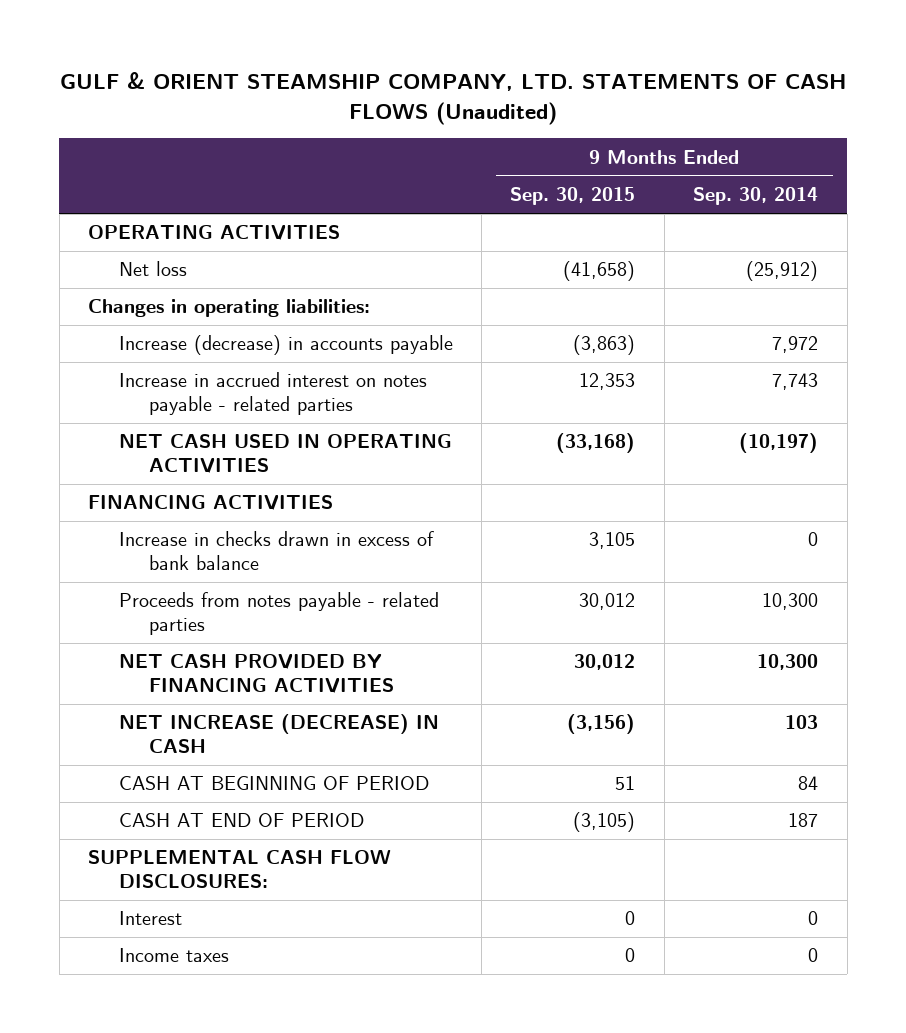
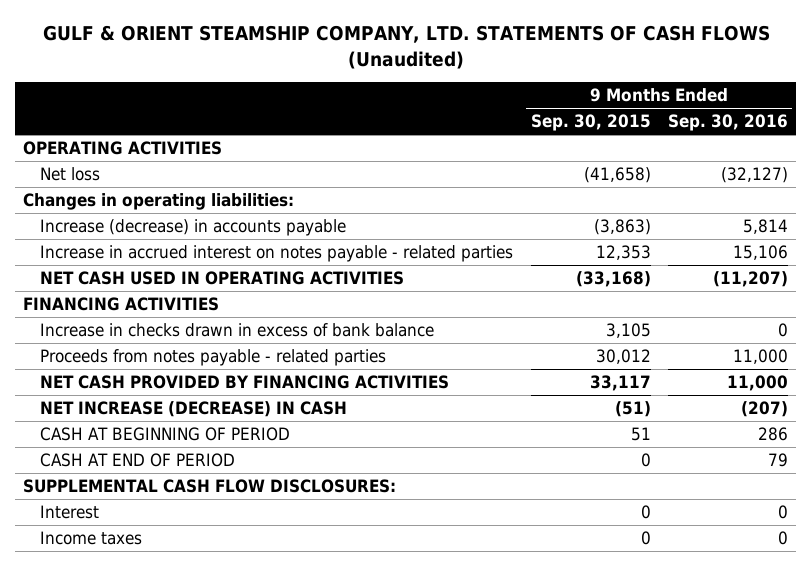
[693,187,819,206] Sep. 30, 2014 -> none
none -> [667,114,788,132] Sep. 30, 2016
[574,654,636,671] 30,012 -> [589,375,651,392] 33,117
[567,714,636,735] (3,156) -> [614,401,651,418] (51)
[573,812,636,833] (3,105) -> [640,453,651,468] 0

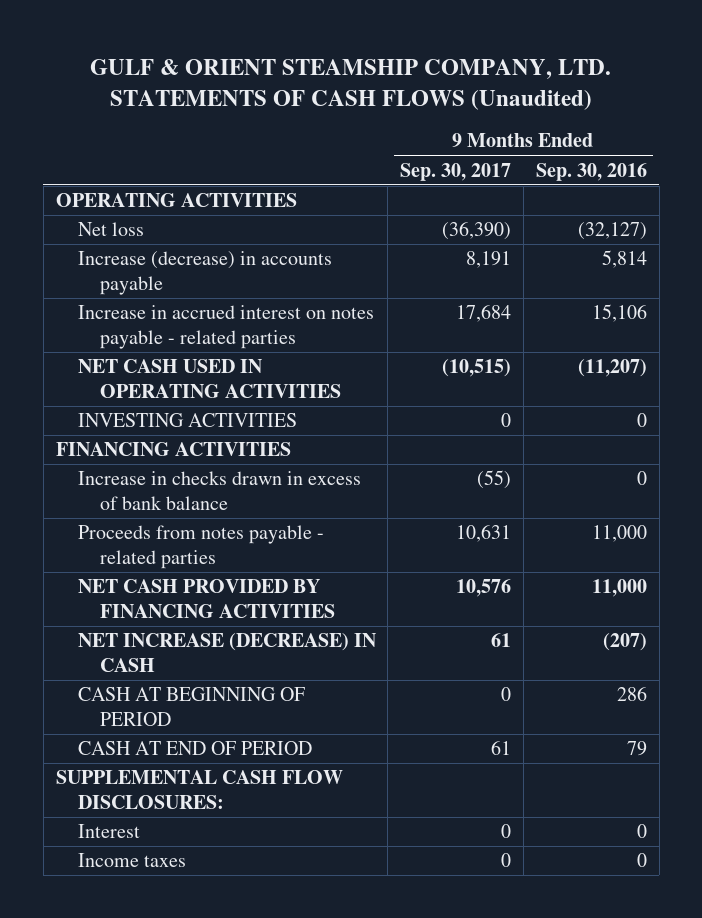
[530,114,651,132] Sep. 30, 2015 -> none
none -> [400,162,512,181] Sep. 30, 2017
[23,193,295,211] Changes in operating liabilities: -> none
none -> [77,413,297,428] INVESTING ACTIVITIES

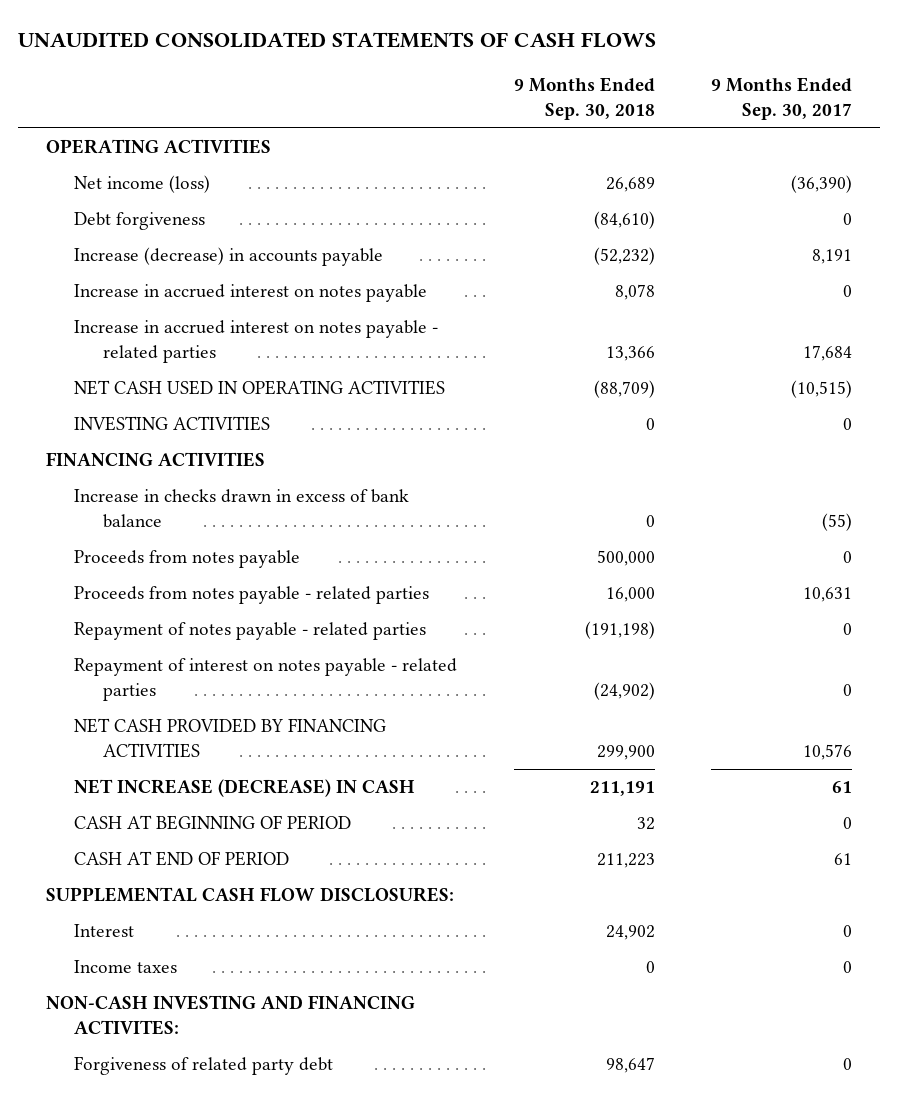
[90,58,612,110] GULF & ORIENT STEAMSHIP COMPANY, LTD. STATEMENTS OF CASH FLOWS (Unaudited) -> [17,32,656,49] UNAUDITED CONSOLIDATED STATEMENTS OF CASH FLOWS
[535,162,647,181] Sep. 30, 2016 -> none
none -> [513,76,655,120] 9 Months Ended Sep. 30, 2018
[77,222,144,237] Net loss -> [74,175,211,194] Net income (loss)
none -> [74,212,206,231] Debt forgiveness
none -> [74,284,428,303] Increase in accrued interest on notes payable
none -> [74,550,301,569] Proceeds from notes payable
none -> [74,622,427,641] Repayment of notes payable - related parties
none -> [74,658,458,702] Repayment of interest on notes payable - related parties
none -> [45,995,415,1036] NON-CASH INVESTING AND FINANCING ACTIVITES:
none -> [74,1056,334,1076] Forgiveness of related party debt

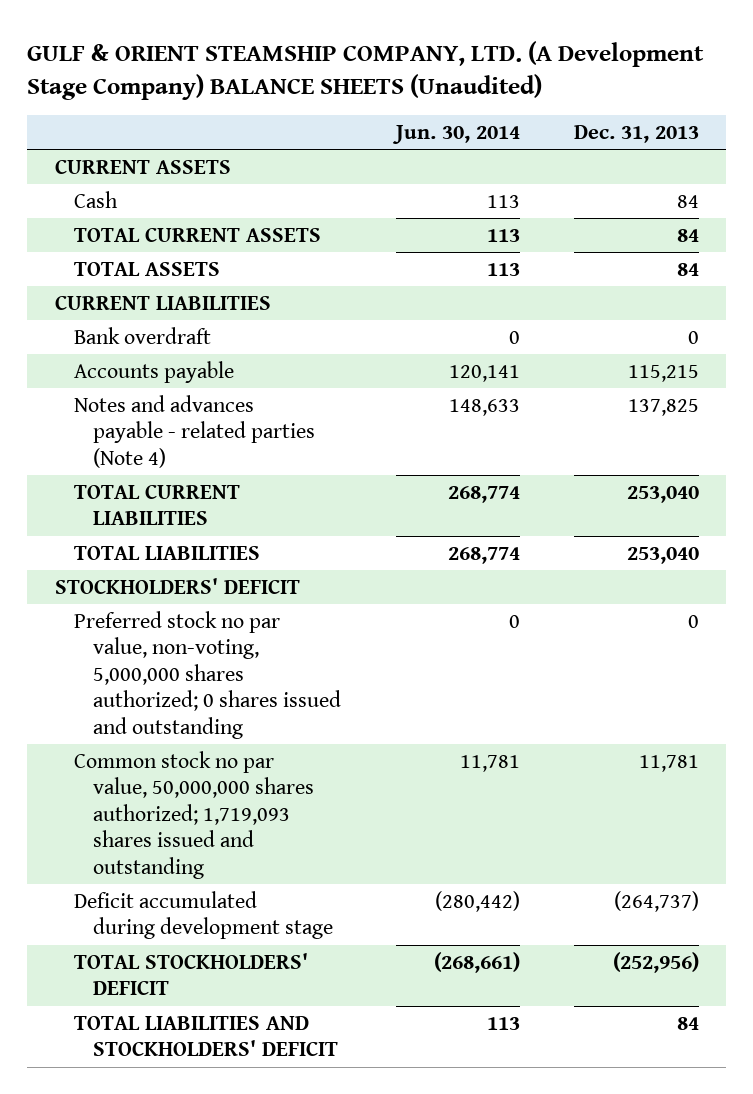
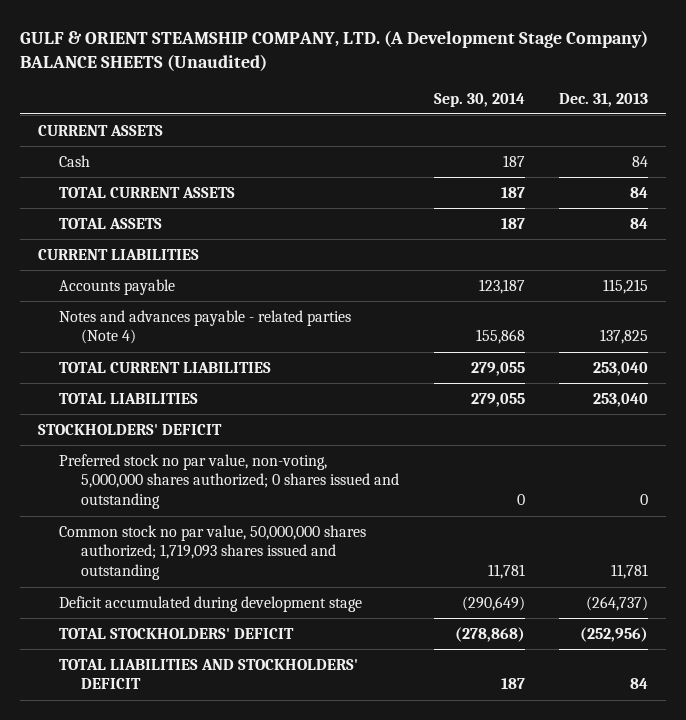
[391,124,520,144] Jun. 30, 2014 -> none
none -> [433,92,525,107] Sep. 30, 2014
[73,326,211,344] Bank overdraft -> none

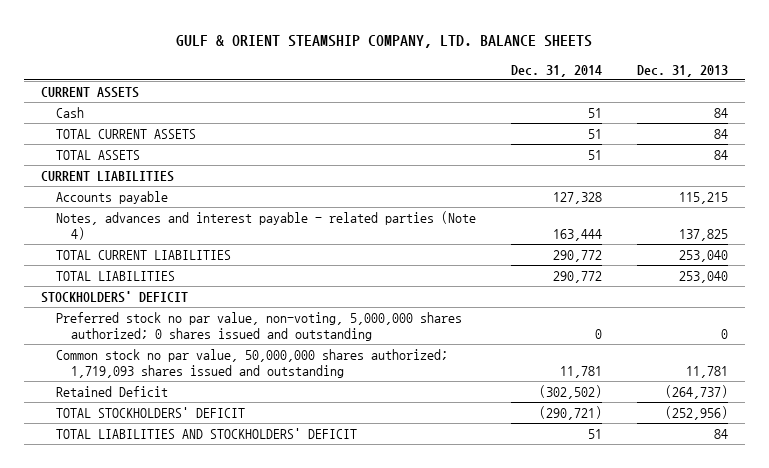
[20,29,649,71] GULF & ORIENT STEAMSHIP COMPANY, LTD. (A Development Stage Company) BALANCE SHEETS (Unaudited) -> [176,34,593,49] GULF & ORIENT STEAMSHIP COMPANY, LTD. BALANCE SHEETS
[433,92,525,107] Sep. 30, 2014 -> none
none -> [510,64,602,77] Dec. 31, 2014
[59,309,352,345] Notes and advances payable - related parties (Note 4) -> [55,210,476,241] Notes, advances and interest payable - related parties (Note 4)
[59,595,363,612] Deficit accumulated during development stage -> [55,385,168,397] Retained Deficit

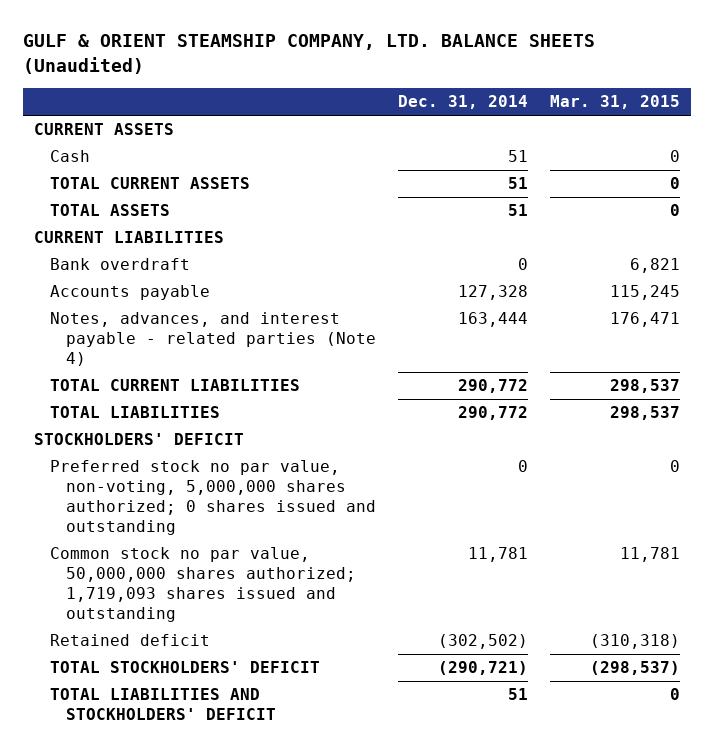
[176,34,593,49] GULF & ORIENT STEAMSHIP COMPANY, LTD. BALANCE SHEETS -> [22,34,595,75] GULF & ORIENT STEAMSHIP COMPANY, LTD. BALANCE SHEETS (Unaudited)
[636,64,728,77] Dec. 31, 2013 -> none
none -> [550,95,681,110] Mar. 31, 2015
none -> [49,258,190,271] Bank overdraft
[55,210,476,241] Notes, advances and interest payable - related parties (Note 4) -> [49,312,377,367] Notes, advances, and interest payable - related parties (Note 4)
[55,385,168,397] Retained Deficit -> [49,634,210,647] Retained deficit

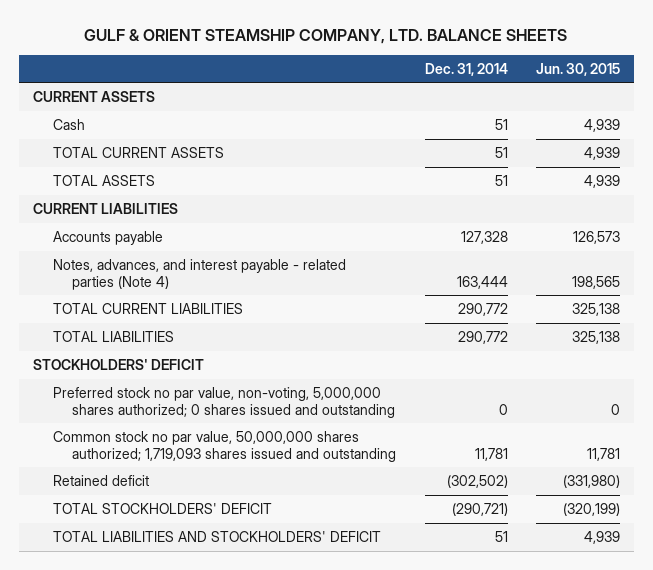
[22,34,595,75] GULF & ORIENT STEAMSHIP COMPANY, LTD. BALANCE SHEETS (Unaudited) -> [84,28,568,44] GULF & ORIENT STEAMSHIP COMPANY, LTD. BALANCE SHEETS
[550,95,681,110] Mar. 31, 2015 -> none
none -> [535,62,620,76] Jun. 30, 2015
[49,258,190,271] Bank overdraft -> none

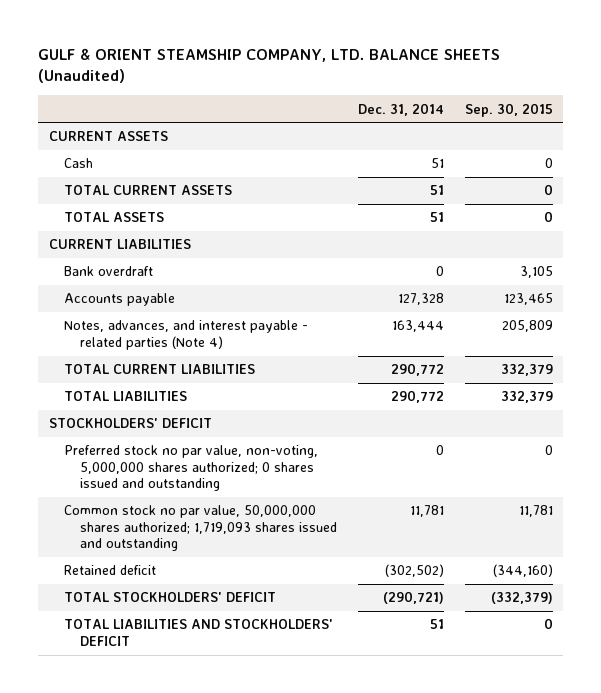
[84,28,568,44] GULF & ORIENT STEAMSHIP COMPANY, LTD. BALANCE SHEETS -> [38,47,501,84] GULF & ORIENT STEAMSHIP COMPANY, LTD. BALANCE SHEETS (Unaudited)
[535,62,620,76] Jun. 30, 2015 -> none
none -> [464,102,553,117] Sep. 30, 2015
none -> [64,266,154,277] Bank overdraft

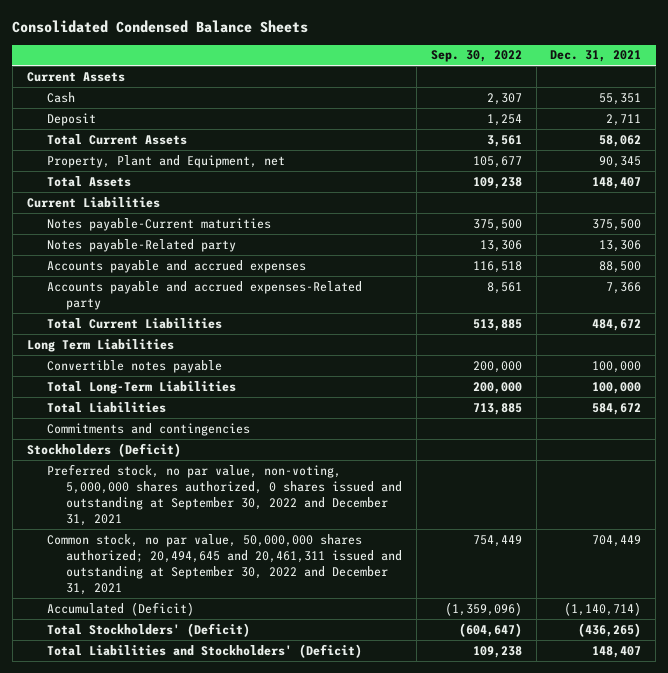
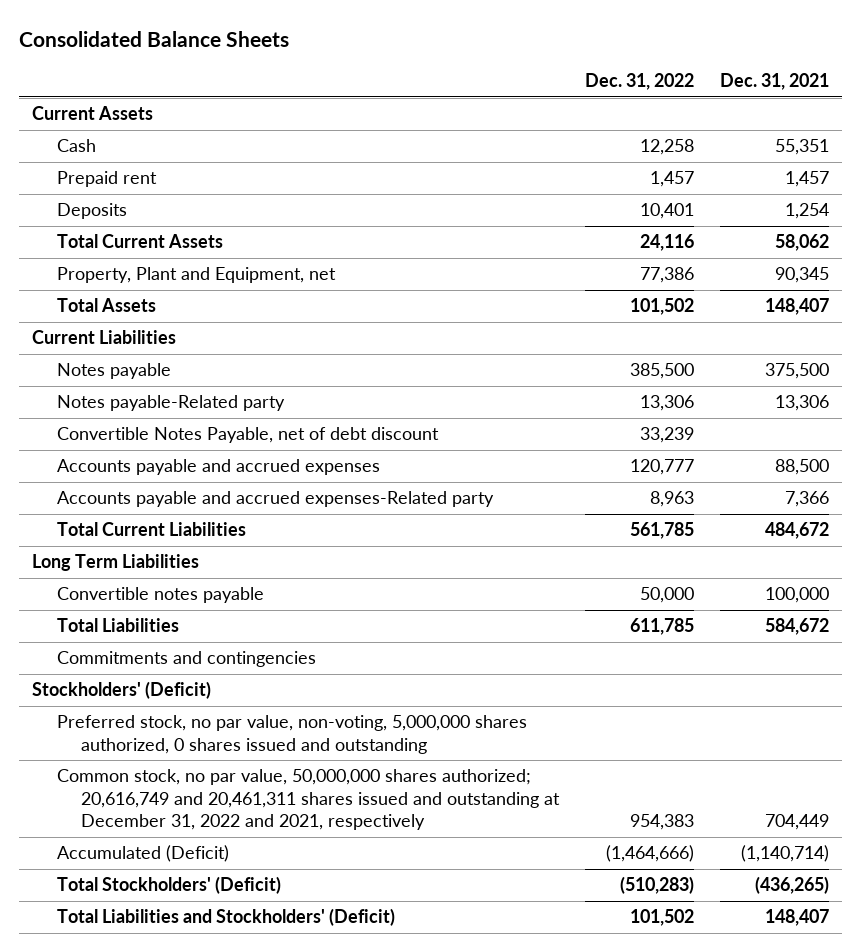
[12,19,309,33] Consolidated Condensed Balance Sheets -> [18,30,289,47] Consolidated Balance Sheets
[430,50,522,63] Sep. 30, 2022 -> none
none -> [585,73,695,91] Dec. 31, 2022
none -> [56,171,157,188] Prepaid rent
[46,112,96,126] Deposit -> [56,203,127,220] Deposits
[606,113,642,126] 2,711 -> [784,203,829,220] 1,254
[46,217,271,231] Notes payable-Current maturities -> [56,363,171,380] Notes payable
none -> [56,427,439,444] Convertible Notes Payable, net of debt discount
[46,380,236,394] Total Long-Term Liabilities -> none
[26,442,181,457] Stockholders (Deficit) -> [31,681,211,700] Stockholders' (Deficit)
[46,463,403,527] Preferred stock, no par value, non-voting, 5,000,000 shares authorized, 0 shares issued and outstanding at September 30, 2022 and December 31, 2021 -> [56,715,527,754] Preferred stock, no par value, non-voting, 5,000,000 shares authorized, 0 shares issued and outstanding
[46,533,403,596] Common stock, no par value, 50,000,000 shares authorized; 20,494,645 and 20,461,311 issued and outstanding at September 30, 2022 and December 31, 2021 -> [56,769,561,831] Common stock, no par value, 50,000,000 shares authorized; 20,616,749 and 20,461,311 shares issued and outstanding at December 31, 2022 and 2021, respectively

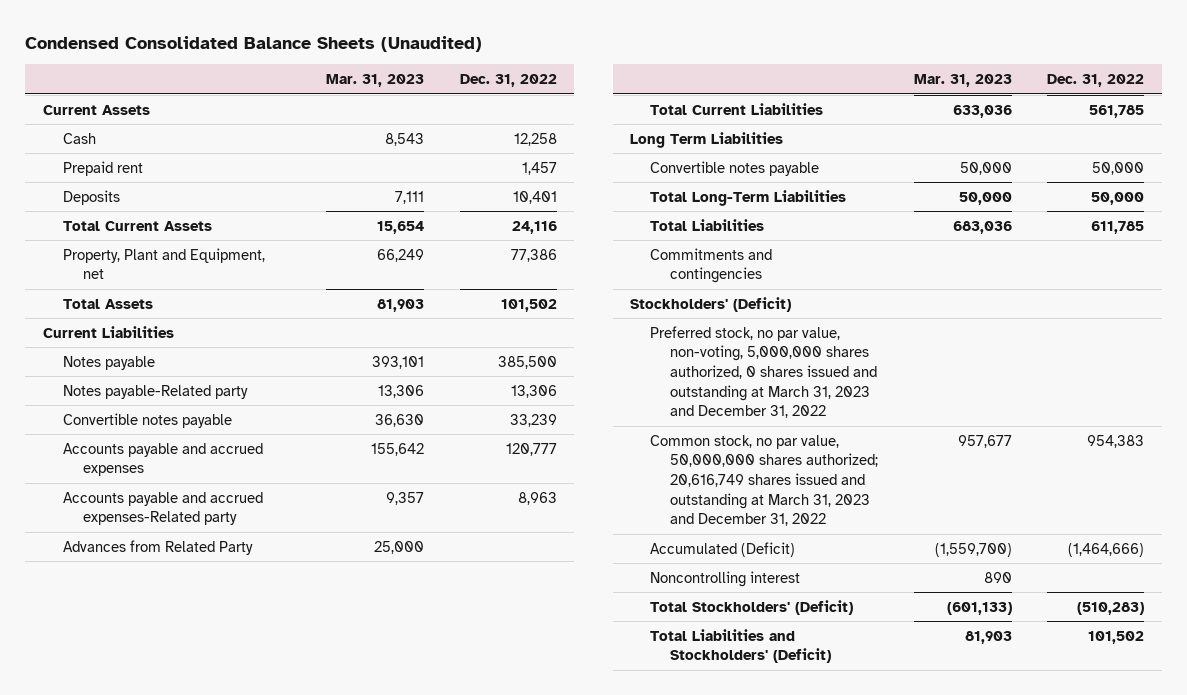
[18,30,289,47] Consolidated Balance Sheets -> [25,35,483,52] Condensed Consolidated Balance Sheets (Unaudited)
[719,73,829,91] Dec. 31, 2021 -> none
none -> [326,74,425,88] Mar. 31, 2023
[56,427,439,444] Convertible Notes Payable, net of debt discount -> [62,412,232,428] Convertible notes payable
none -> [62,539,253,555] Advances from Related Party
none -> [650,189,847,206] Total Long-Term Liabilities
[56,715,527,754] Preferred stock, no par value, non-voting, 5,000,000 shares authorized, 0 shares issued and outstanding -> [650,325,878,419] Preferred stock, no par value, non-voting, 5,000,000 shares authorized, 0 shares issued and outstanding at March 31, 2023 and December 31, 2022
[56,769,561,831] Common stock, no par value, 50,000,000 shares authorized; 20,616,749 and 20,461,311 shares issued and outstanding at December 31, 2022 and 2021, respectively -> [650,434,879,527] Common stock, no par value, 50,000,000 shares authorized; 20,616,749 shares issued and outstanding at March 31, 2023 and December 31, 2022
none -> [650,570,801,587] Noncontrolling interest

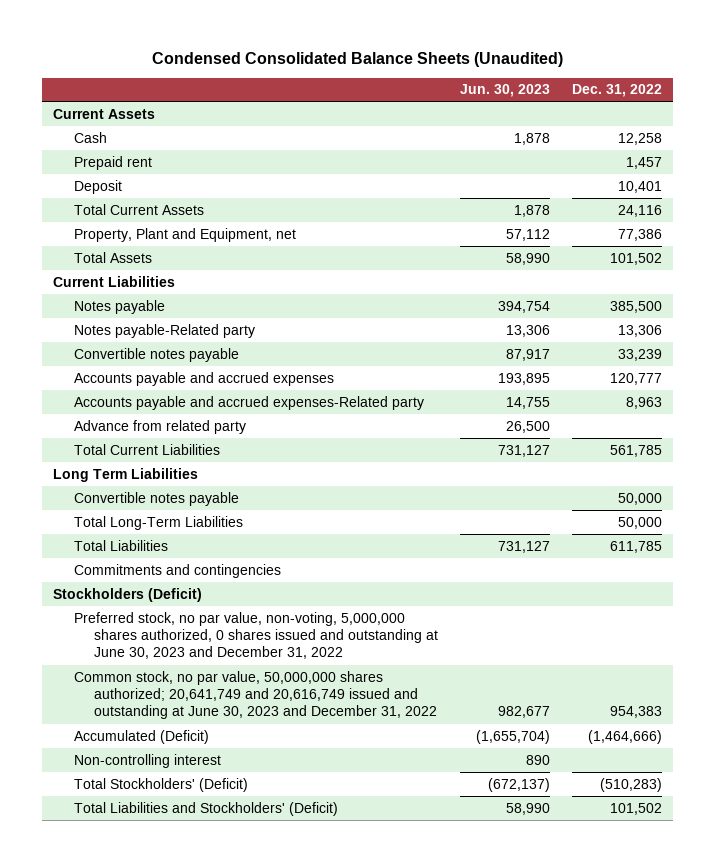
[326,74,425,88] Mar. 31, 2023 -> none
none -> [459,84,550,98] Jun. 30, 2023
[62,189,120,205] Deposits -> [73,179,122,194] Deposit
[62,539,253,555] Advances from Related Party -> [73,419,246,434] Advance from related party
[630,296,792,312] Stockholders' (Deficit) -> [53,587,203,602] Stockholders (Deficit)
[650,325,878,419] Preferred stock, no par value, non-voting, 5,000,000 shares authorized, 0 shares issued and outstanding at March 31, 2023 and December 31, 2022 -> [73,611,438,660] Preferred stock, no par value, non-voting, 5,000,000 shares authorized, 0 shares issued and outstanding at June 30, 2023 and December 31, 2022
[650,434,879,527] Common stock, no par value, 50,000,000 shares authorized; 20,616,749 shares issued and outstanding at March 31, 2023 and December 31, 2022 -> [73,670,437,720] Common stock, no par value, 50,000,000 shares authorized; 20,641,749 and 20,616,749 issued and outstanding at June 30, 2023 and December 31, 2022
[650,570,801,587] Noncontrolling interest -> [73,753,221,768] Non-controlling interest

